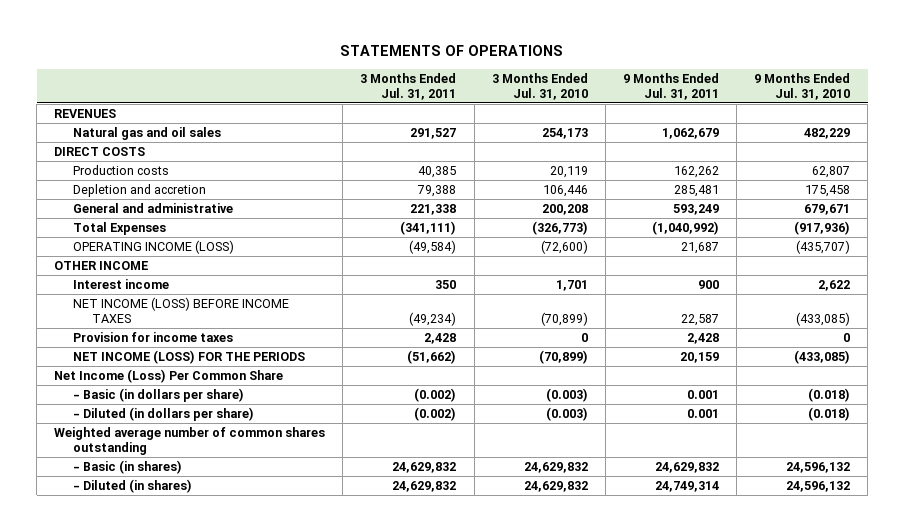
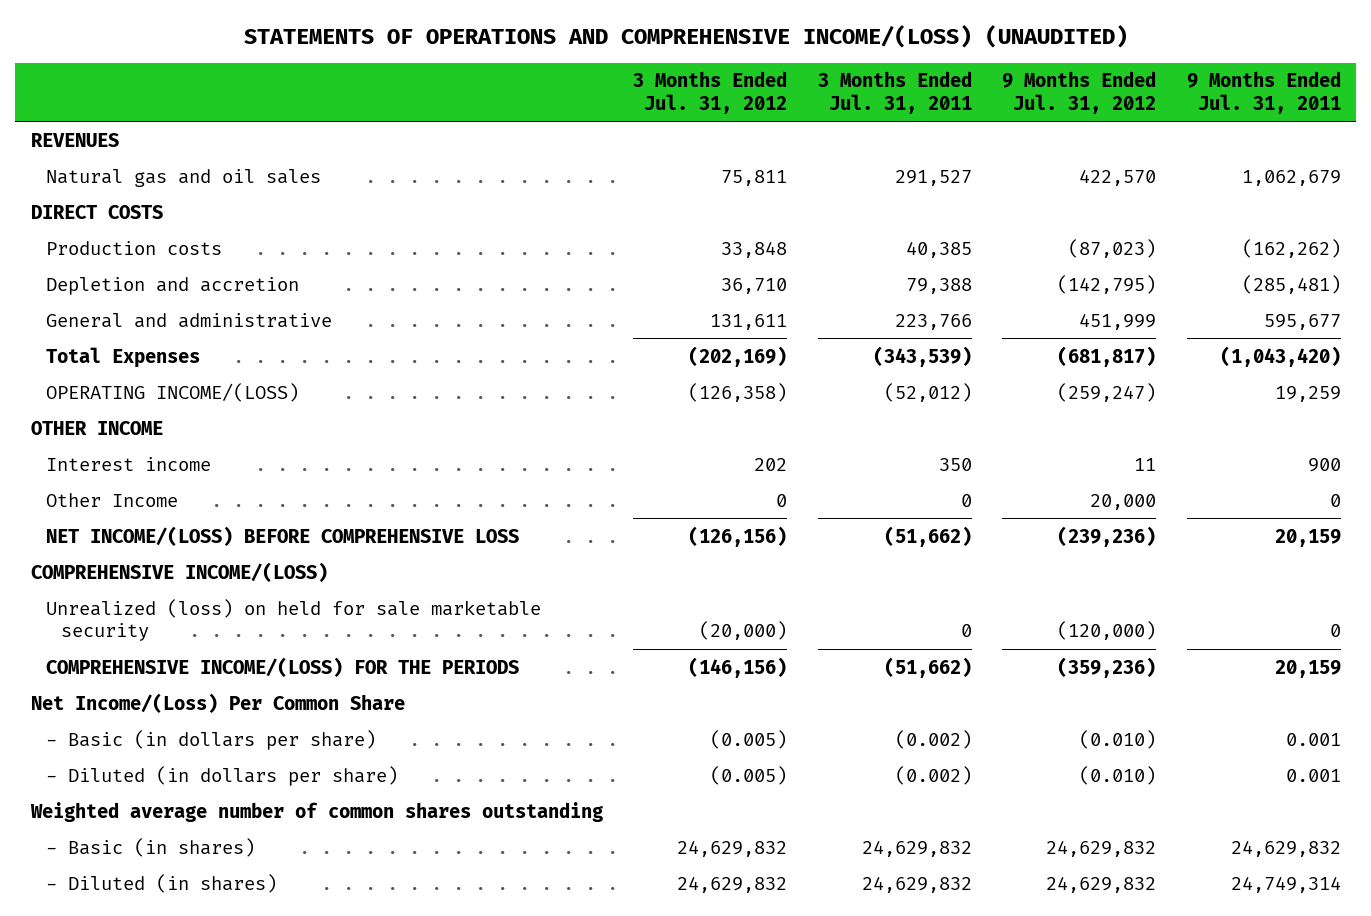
[340,45,564,57] STATEMENTS OF OPERATIONS -> [243,25,1128,49] STATEMENTS OF OPERATIONS AND COMPREHENSIVE INCOME/(LOSS) (UNAUDITED)
[491,72,588,100] 3 Months Ended Jul. 31, 2010 -> none
[754,72,851,100] 9 Months Ended Jul. 31, 2010 -> none
none -> [633,71,788,114] 3 Months Ended Jul. 31, 2012
none -> [1002,71,1157,114] 9 Months Ended Jul. 31, 2012
[673,166,719,179] 162,262 -> [1241,238,1341,258] (162,262)
[673,185,719,198] 285,481 -> [1241,274,1341,294] (285,481)
[410,204,457,216] 221,338 -> [894,313,972,330] 223,766
[672,204,719,216] 593,249 -> [1263,313,1341,330] 595,677
[400,221,457,236] (341,111) -> [872,345,972,367] (343,539)
[651,221,719,236] (1,040,992) -> [1219,345,1341,367] (1,043,420)
[73,240,235,255] OPERATING INCOME (LOSS) -> [45,382,299,402] OPERATING INCOME/(LOSS)
[409,240,457,255] (49,584) -> [883,382,972,402] (52,012)
[680,242,719,255] 21,687 -> [1274,385,1341,402] 19,259
[73,297,290,324] NET INCOME (LOSS) BEFORE INCOME TAXES -> none
[73,332,234,343] Provision for income taxes -> none
none -> [45,492,178,507] Other Income
[73,350,306,365] NET INCOME (LOSS) FOR THE PERIODS -> [45,525,519,546] NET INCOME/(LOSS) BEFORE COMPREHENSIVE LOSS
none -> [30,561,328,582] COMPREHENSIVE INCOME/(LOSS)
none -> [45,598,541,642] Unrealized (loss) on held for sale marketable security
none -> [45,656,519,677] COMPREHENSIVE INCOME/(LOSS) FOR THE PERIODS
[54,369,284,384] Net Income (Loss) Per Common Share -> [30,692,405,713] Net Income/(Loss) Per Common Share

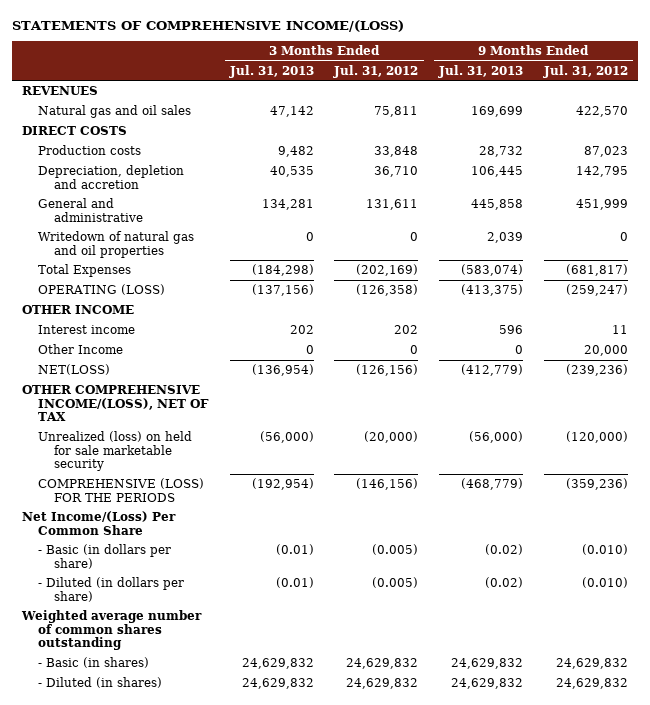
[243,25,1128,49] STATEMENTS OF OPERATIONS AND COMPREHENSIVE INCOME/(LOSS) (UNAUDITED) -> [12,19,405,32] STATEMENTS OF COMPREHENSIVE INCOME/(LOSS)
[817,71,972,114] 3 Months Ended Jul. 31, 2011 -> none
[1186,71,1341,114] 9 Months Ended Jul. 31, 2011 -> none
none -> [228,64,314,78] Jul. 31, 2013
none -> [438,64,524,78] Jul. 31, 2013
[1068,238,1157,258] (87,023) -> [583,145,628,157] 87,023
[45,276,299,295] Depletion and accretion -> [38,164,185,189] Depreciation, depletion and accretion
[1057,274,1157,294] (142,795) -> [575,165,628,177] 142,795
none -> [38,230,195,258] Writedown of natural gas and oil properties
[45,382,299,402] OPERATING INCOME/(LOSS) -> [38,283,166,295] OPERATING (LOSS)
[45,525,519,546] NET INCOME/(LOSS) BEFORE COMPREHENSIVE LOSS -> [38,363,111,375] NET(LOSS)
[30,561,328,582] COMPREHENSIVE INCOME/(LOSS) -> [22,384,210,422] OTHER COMPREHENSIVE INCOME/(LOSS), NET OF TAX
[45,656,519,677] COMPREHENSIVE INCOME/(LOSS) FOR THE PERIODS -> [38,477,205,502] COMPREHENSIVE (LOSS) FOR THE PERIODS

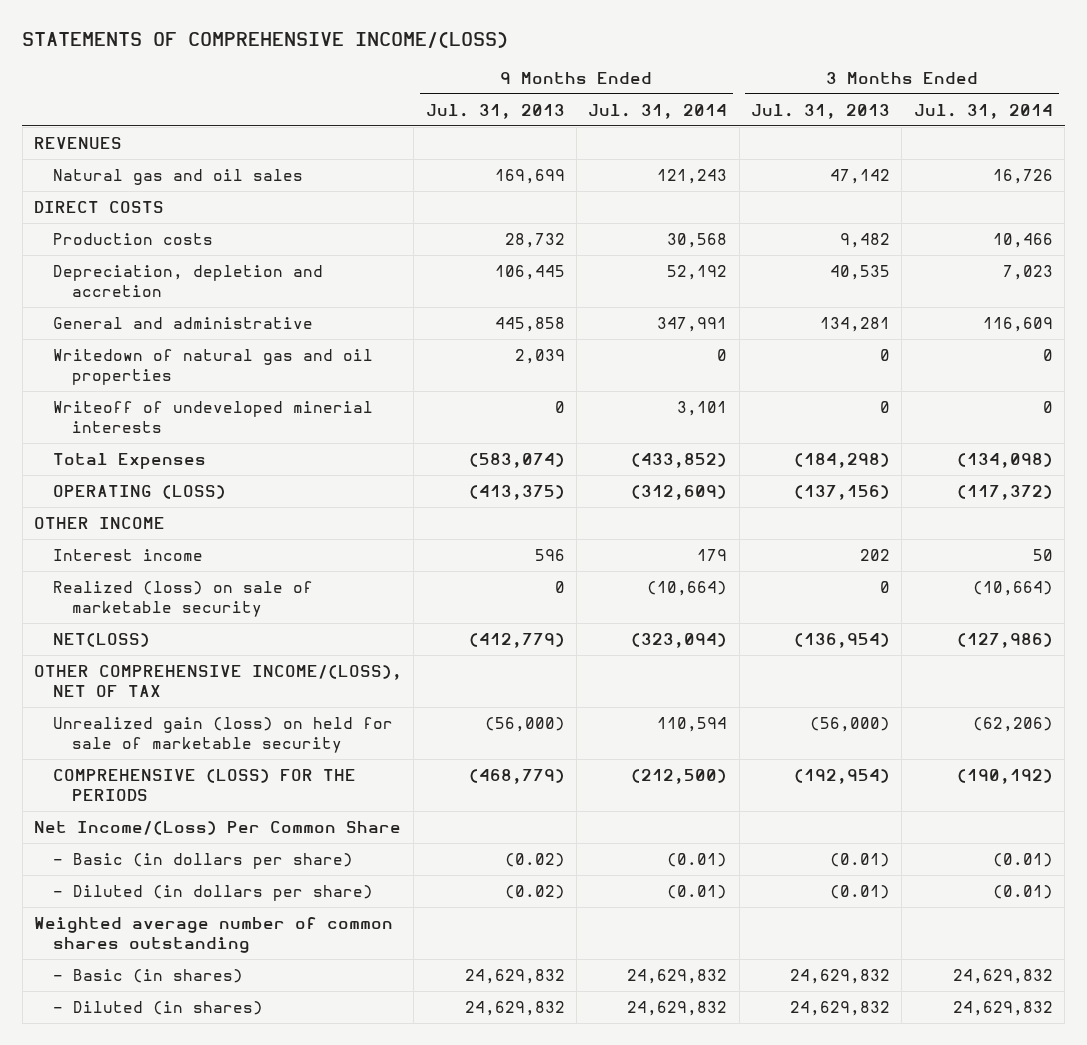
[333,64,419,78] Jul. 31, 2012 -> none
[542,64,628,78] Jul. 31, 2012 -> none
none -> [588,103,728,119] Jul. 31, 2014
none -> [913,103,1053,119] Jul. 31, 2014
none -> [52,400,373,434] Writeoff of undeveloped minerial interests
[38,343,124,354] Other Income -> none
none -> [52,580,313,618] Realized (loss) on sale of marketable security
[38,430,193,472] Unrealized (loss) on held for sale marketable security -> [52,716,393,754] Unrealized gain (loss) on held for sale of marketable security

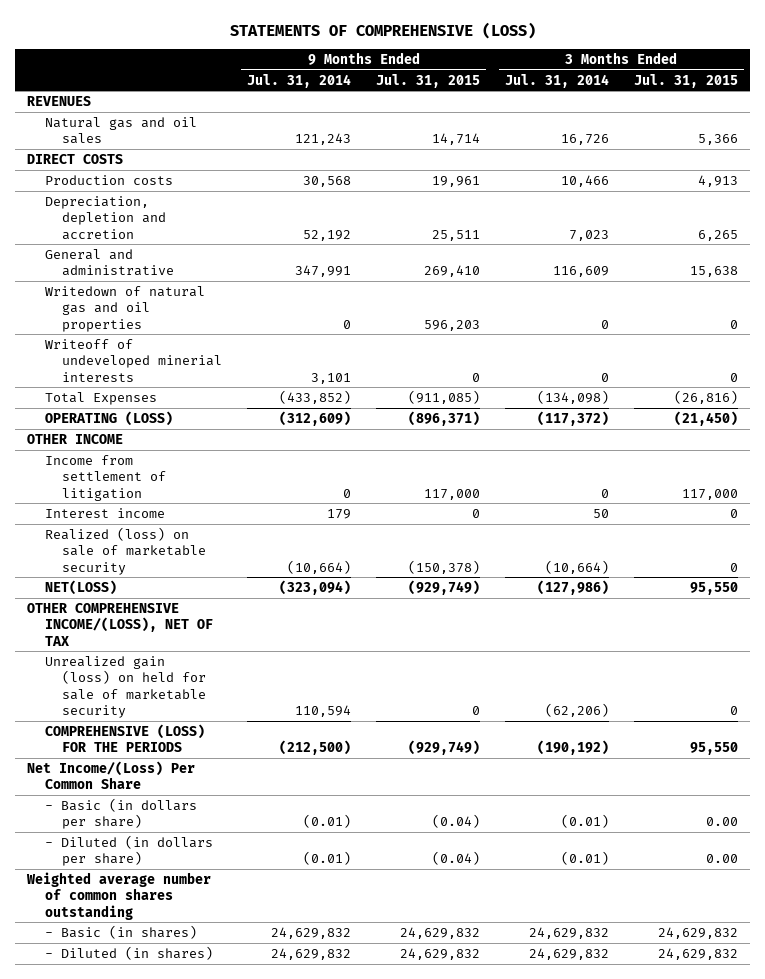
[22,32,509,49] STATEMENTS OF COMPREHENSIVE INCOME/(LOSS) -> [229,21,536,39] STATEMENTS OF COMPREHENSIVE (LOSS)
[425,103,565,119] Jul. 31, 2013 -> none
[751,103,891,119] Jul. 31, 2013 -> none
none -> [376,73,481,88] Jul. 31, 2015
none -> [633,73,738,88] Jul. 31, 2015
none -> [44,455,167,501] Income from settlement of litigation

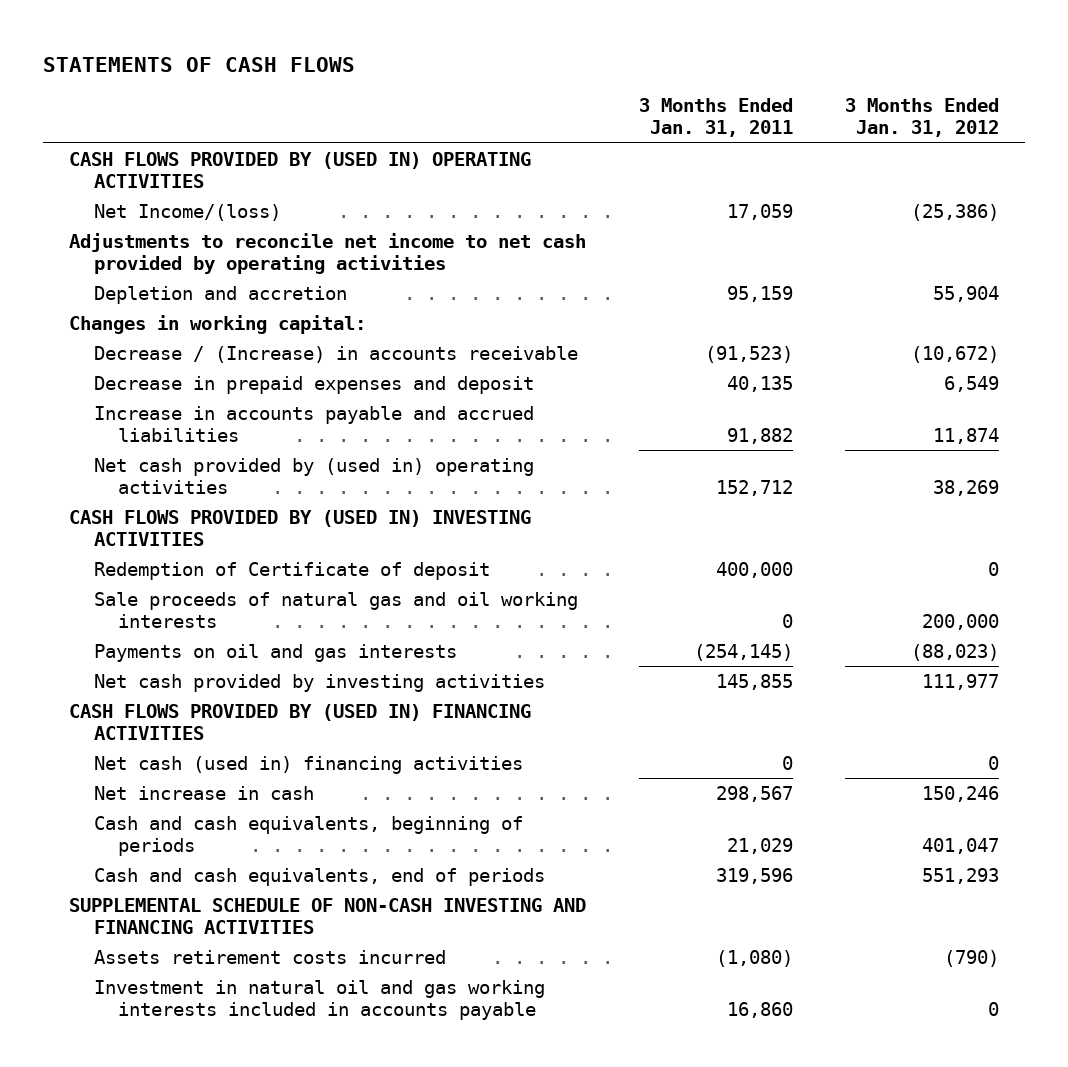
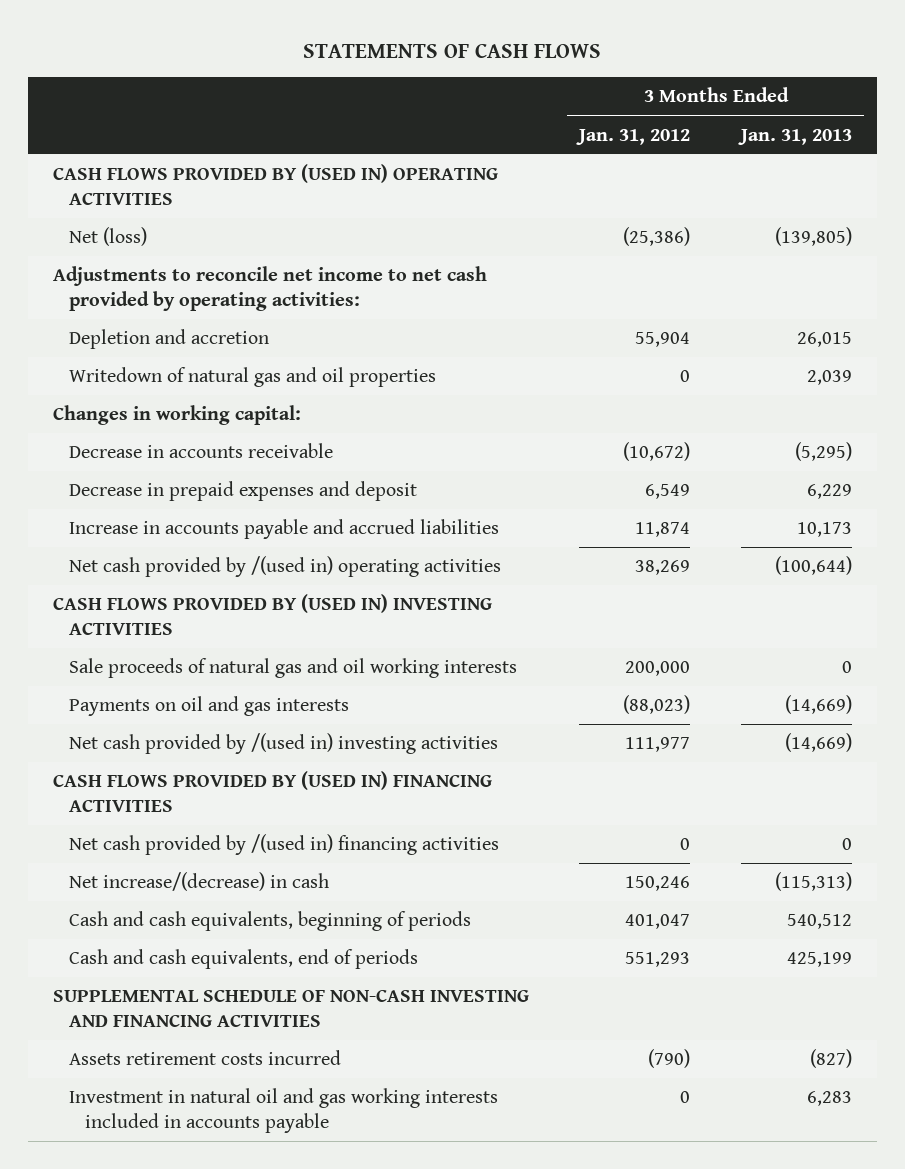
[638,97,793,138] 3 Months Ended Jan. 31, 2011 -> none
none -> [737,128,852,145] Jan. 31, 2013
[93,203,281,221] Net Income/(loss) -> [68,227,147,247] Net (loss)
[69,232,587,274] Adjustments to reconcile net income to net cash provided by operating activities -> [53,266,488,311] Adjustments to reconcile net income to net cash provided by operating activities:
none -> [68,367,436,388] Writedown of natural gas and oil properties
[93,345,578,363] Decrease / (Increase) in accounts receivable -> [68,443,333,459] Decrease in accounts receivable
[93,457,534,494] Net cash provided by (used in) operating activities -> [68,556,501,578] Net cash provided by /(used in) operating activities
[93,561,490,580] Redemption of Certificate of deposit -> none
[93,673,545,692] Net cash provided by investing activities -> [68,733,498,755] Net cash provided by /(used in) investing activities
[93,755,523,774] Net cash (used in) financing activities -> [68,834,499,856] Net cash provided by /(used in) financing activities
[93,785,314,800] Net increase in cash -> [68,872,329,892] Net increase/(decrease) in cash

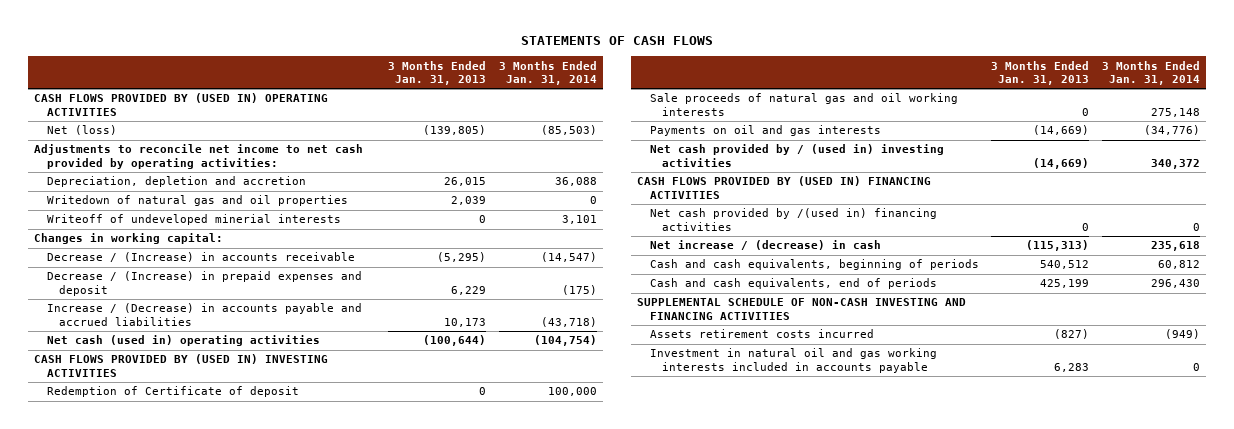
[576,128,691,145] Jan. 31, 2012 -> none
none -> [498,60,597,85] 3 Months Ended Jan. 31, 2014
[68,329,269,350] Depletion and accretion -> [46,176,306,188] Depreciation, depletion and accretion
none -> [46,214,341,226] Writeoff of undeveloped minerial interests
[68,443,333,459] Decrease in accounts receivable -> [46,252,355,263] Decrease / (Increase) in accounts receivable
[68,481,417,502] Decrease in prepaid expenses and deposit -> [46,271,362,296] Decrease / (Increase) in prepaid expenses and deposit
[68,519,499,540] Increase in accounts payable and accrued liabilities -> [46,303,362,326] Increase / (Decrease) in accounts payable and accrued liabilities
[68,556,501,578] Net cash provided by /(used in) operating activities -> [46,335,320,347] Net cash (used in) operating activities
none -> [46,386,299,398] Redemption of Certificate of deposit
[68,733,498,755] Net cash provided by /(used in) investing activities -> [649,144,944,167] Net cash provided by / (used in) investing activities
[68,872,329,892] Net increase/(decrease) in cash -> [649,240,881,251] Net increase / (decrease) in cash

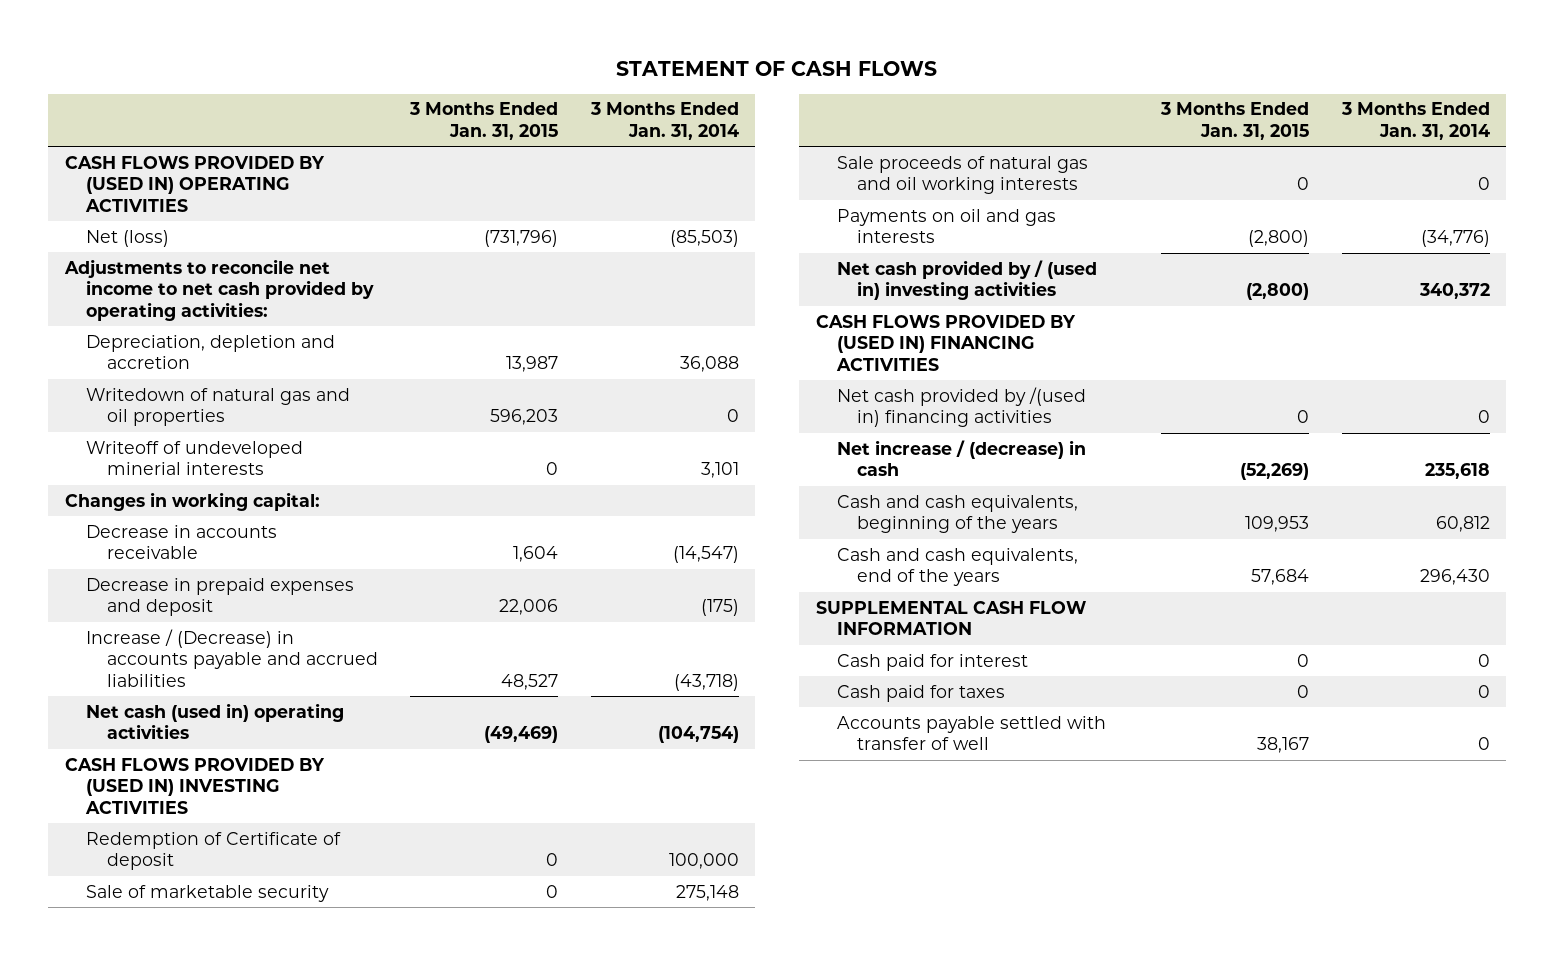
[520,36,713,46] STATEMENTS OF CASH FLOWS -> [616,60,938,76] STATEMENT OF CASH FLOWS
[388,60,487,85] 3 Months Ended Jan. 31, 2013 -> none
none -> [409,102,559,140] 3 Months Ended Jan. 31, 2015
[46,252,355,263] Decrease / (Increase) in accounts receivable -> [85,524,277,560] Decrease in accounts receivable
[46,271,362,296] Decrease / (Increase) in prepaid expenses and deposit -> [85,577,354,617] Decrease in prepaid expenses and deposit
none -> [85,884,329,902] Sale of marketable security
[1150,107,1200,117] 275,148 -> [1477,177,1490,191] 0
[637,298,967,320] SUPPLEMENTAL SCHEDULE OF NON-CASH INVESTING AND FINANCING ACTIVITIES -> none
[649,329,874,339] Assets retirement costs incurred -> none
[649,348,937,373] Investment in natural oil and gas working interests included in accounts payable -> none
[649,259,979,271] Cash and cash equivalents, beginning of periods -> [836,494,1078,534] Cash and cash equivalents, beginning of the years
[649,278,937,290] Cash and cash equivalents, end of periods -> [836,547,1078,587] Cash and cash equivalents, end of the years
none -> [815,600,1086,636] SUPPLEMENTAL CASH FLOW INFORMATION
none -> [836,653,1028,671] Cash paid for interest
none -> [836,684,1005,702] Cash paid for taxes
none -> [836,715,1106,751] Accounts payable settled with transfer of well

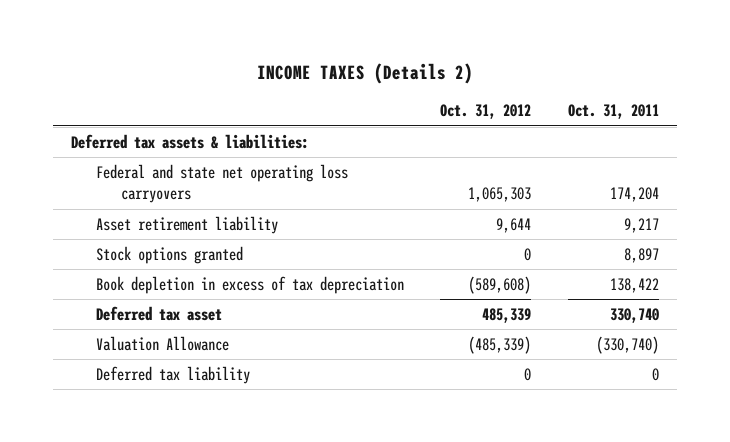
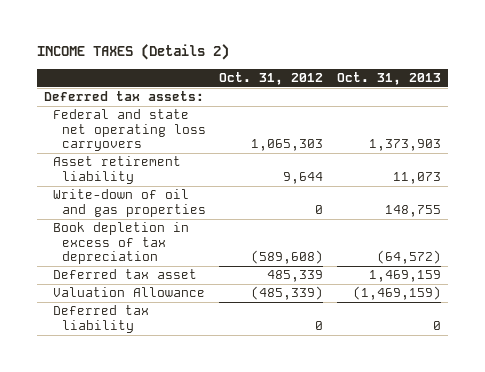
[567,104,659,120] Oct. 31, 2011 -> none
none -> [337,72,442,86] Oct. 31, 2013
[71,134,310,150] Deferred tax assets & liabilities: -> [43,91,204,102] Deferred tax assets:
[96,246,244,265] Stock options granted -> none
none -> [52,189,206,217] Write-down of oil and gas properties

